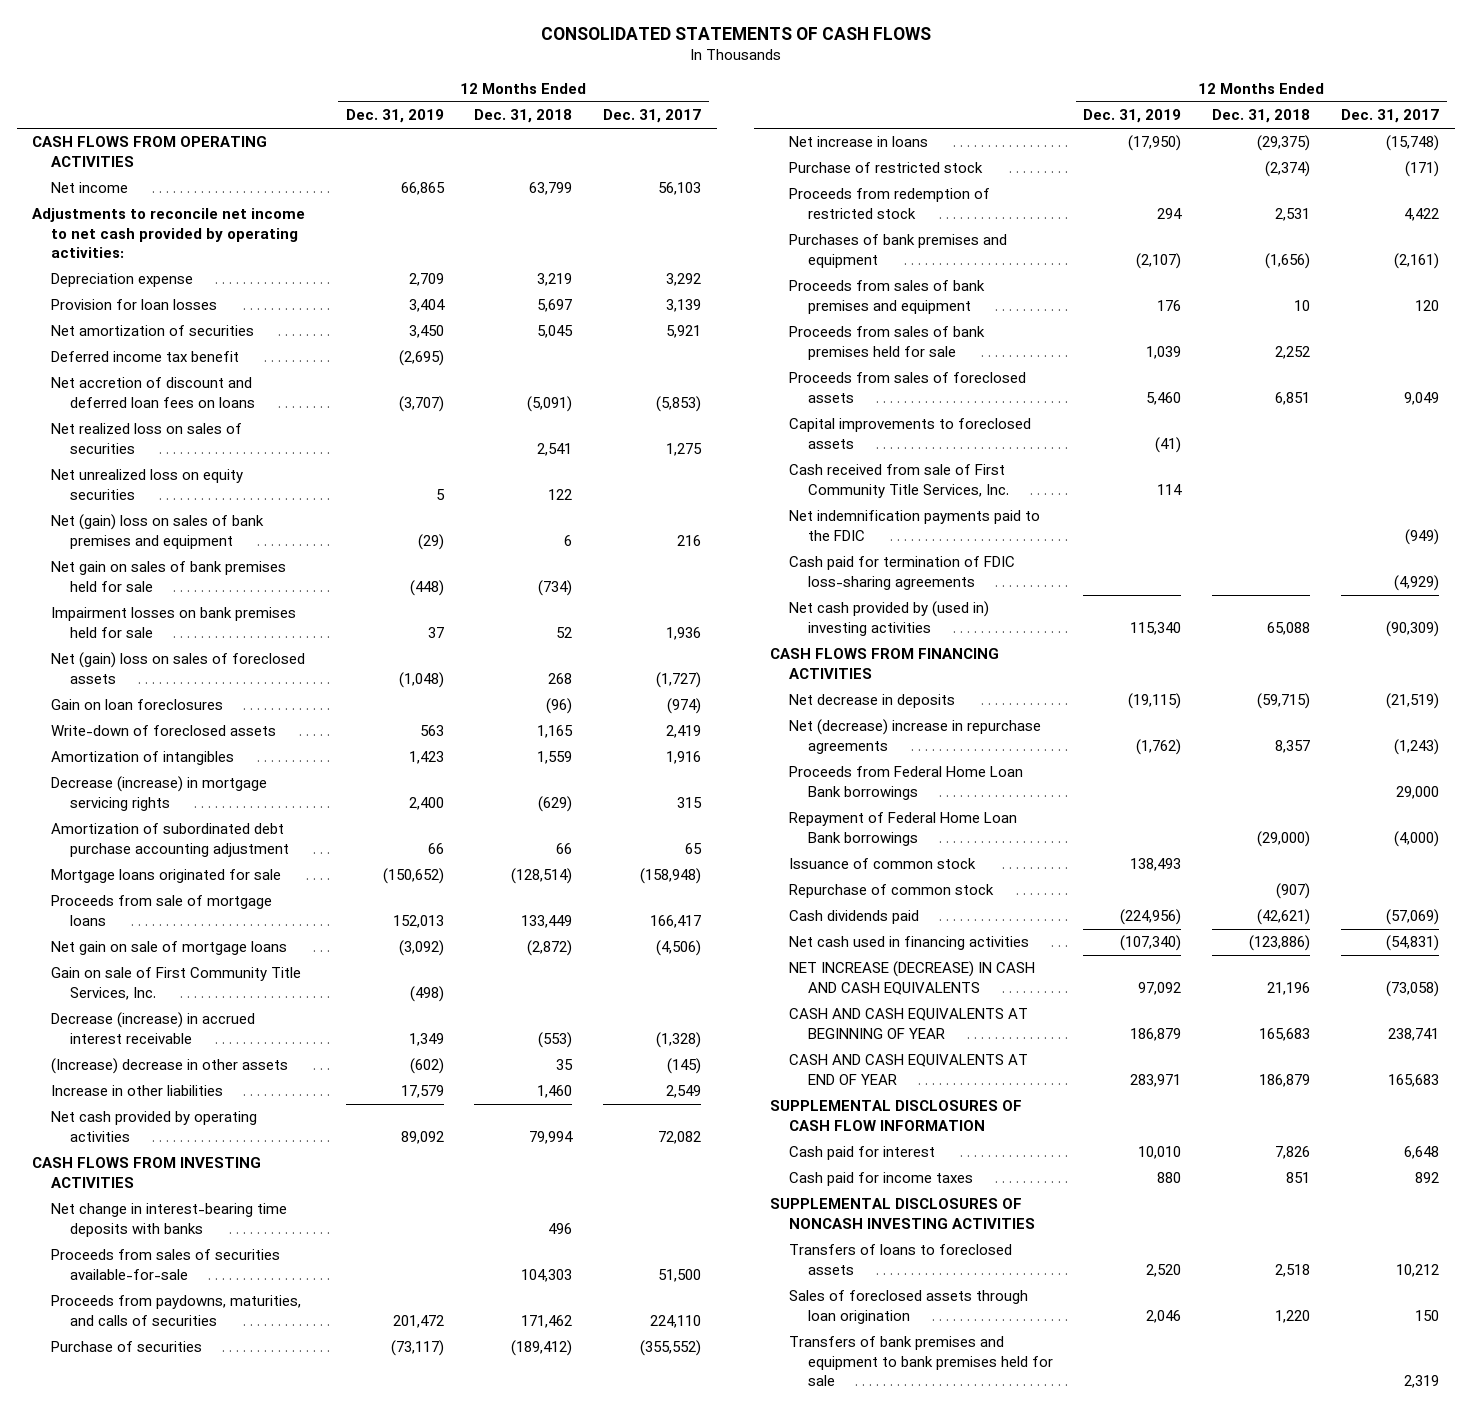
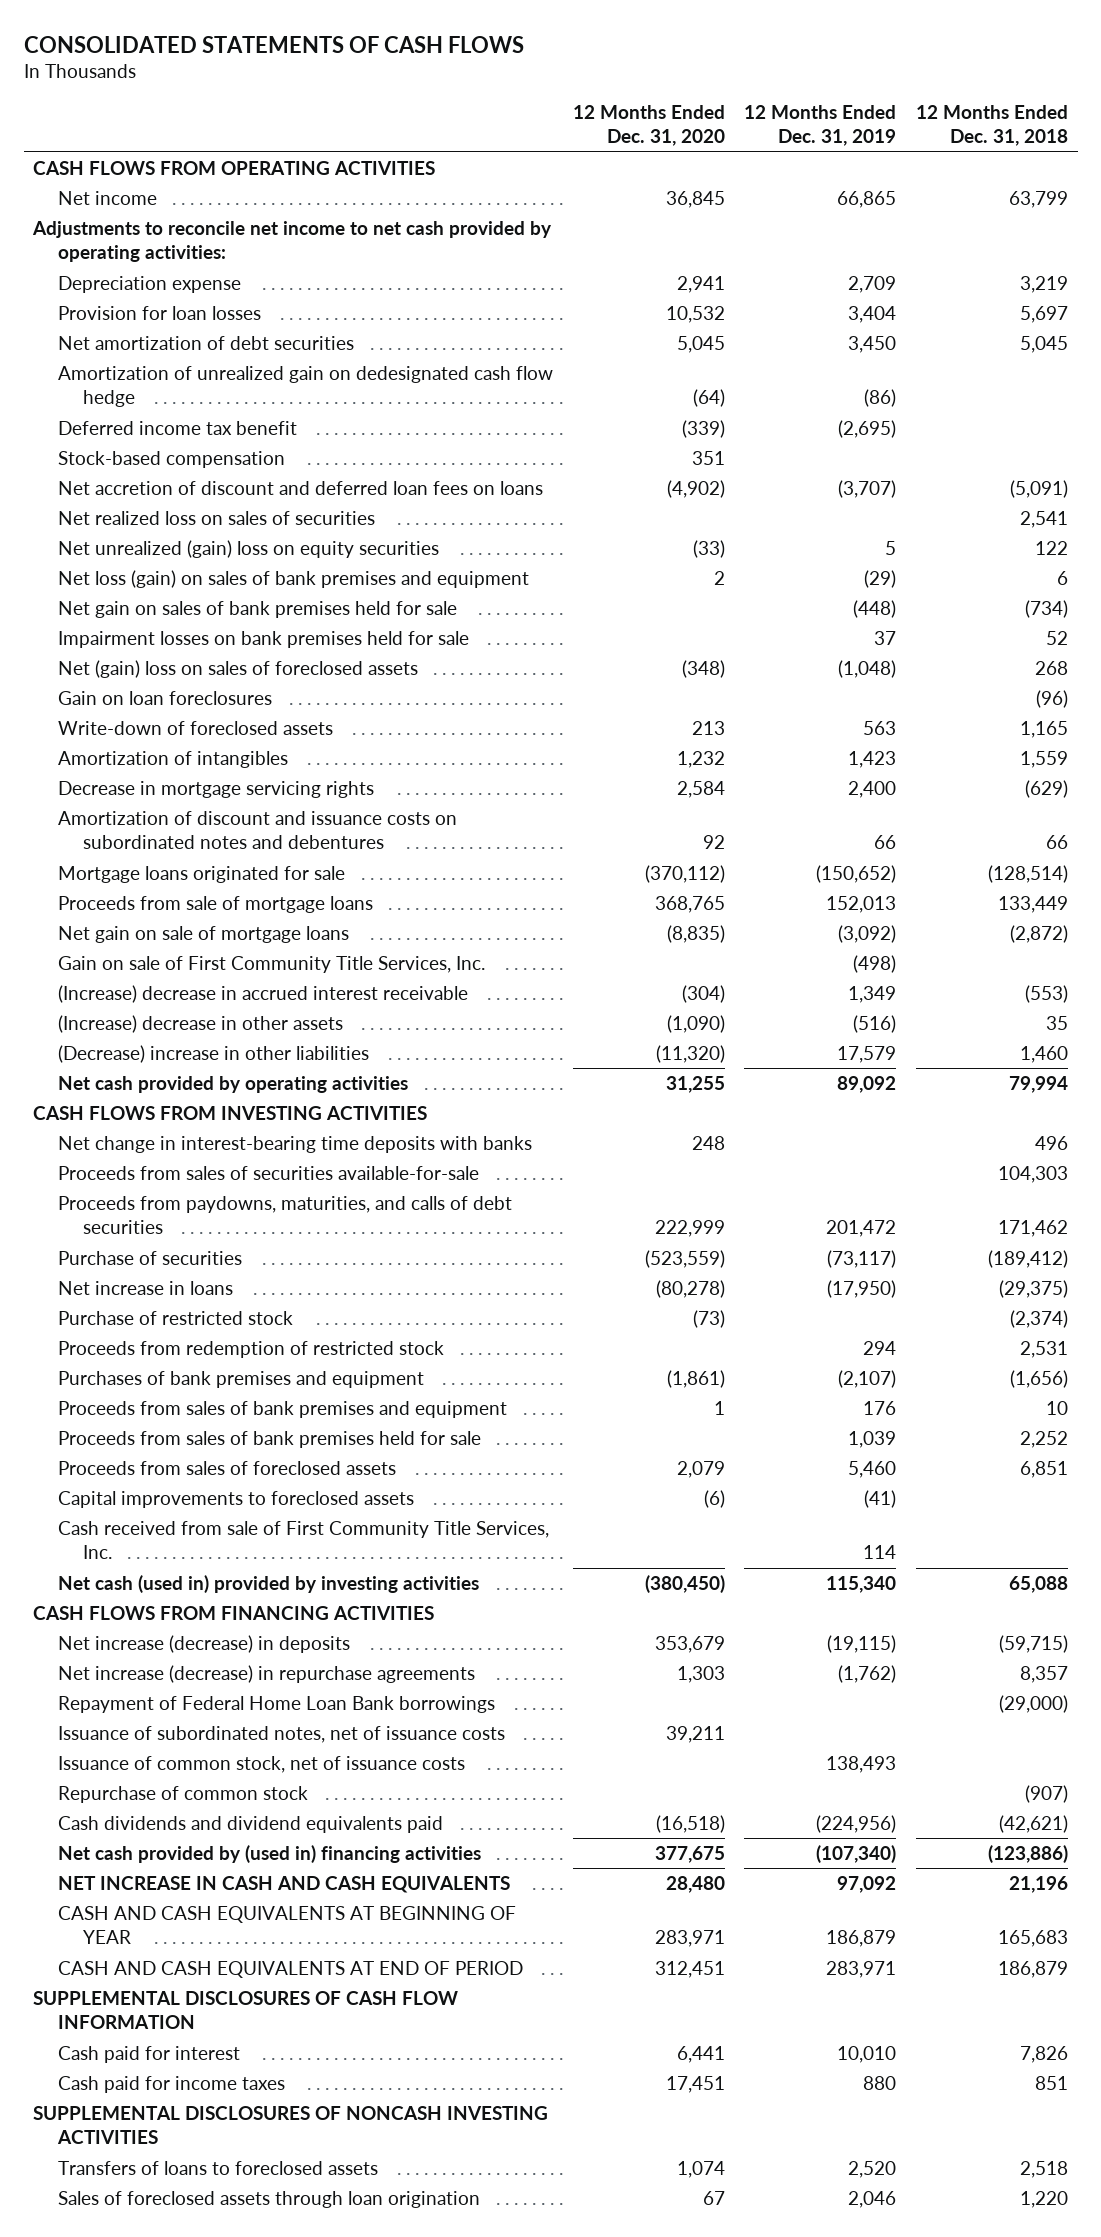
[603,109,702,124] Dec. 31, 2017 -> none
none -> [572,104,725,147] 12 Months Ended Dec. 31, 2020
[50,325,254,337] Net amortization of securities -> [58,336,355,351] Net amortization of debt securities
none -> [58,366,554,408] Amortization of unrealized gain on dedesignated cash flow hedge
none -> [58,451,286,469] Stock-based compensation
[50,469,243,500] Net unrealized loss on equity securities -> [58,540,440,559] Net unrealized (gain) loss on equity securities
[50,514,264,549] Net (gain) loss on sales of bank premises and equipment -> [58,570,530,589] Net loss (gain) on sales of bank premises and equipment
[50,776,267,811] Decrease (increase) in mortgage servicing rights -> [58,781,375,799] Decrease in mortgage servicing rights
[50,823,289,857] Amortization of subordinated debt purchase accounting adjustment -> [58,811,458,850] Amortization of discount and issuance costs on subordinated notes and debentures
[50,1012,255,1044] Decrease (increase) in accrued interest receivable -> [58,985,469,1004] (Increase) decrease in accrued interest receivable
[409,1058,444,1075] (602) -> [853,1015,897,1034] (516)
[50,1085,223,1097] Increase in other liabilities -> [58,1045,370,1064] (Decrease) increase in other liabilities
[50,1295,301,1326] Proceeds from paydowns, maturities, and calls of securities -> [58,1196,513,1235] Proceeds from paydowns, maturities, and calls of debt securities
[788,510,1040,541] Net indemnification payments paid to the FDIC -> none
[788,556,1015,590] Cash paid for termination of FDIC loss-sharing agreements -> none
[788,601,989,636] Net cash provided by (used in) investing activities -> [58,1575,480,1594] Net cash (used in) provided by investing activities
[788,766,1023,800] Proceeds from Federal Home Loan Bank borrowings -> none
[788,694,955,709] Net decrease in deposits -> [58,1635,351,1654] Net increase (decrease) in deposits
[788,719,1041,754] Net (decrease) increase in repurchase agreements -> [58,1665,476,1684] Net increase (decrease) in repurchase agreements
none -> [58,1726,506,1744] Issuance of subordinated notes, net of issuance costs
[788,858,976,870] Issuance of common stock -> [58,1756,466,1774] Issuance of common stock, net of issuance costs
[788,910,919,925] Cash dividends paid -> [58,1816,444,1834] Cash dividends and dividend equivalents paid
[788,936,1029,951] Net cash used in financing activities -> [58,1845,482,1864] Net cash provided by (used in) financing activities
[788,961,1035,995] NET INCREASE (DECREASE) IN CASH AND CASH EQUIVALENTS -> [58,1876,511,1894] NET INCREASE IN CASH AND CASH EQUIVALENTS
[788,1054,1028,1085] CASH AND CASH EQUIVALENTS AT END OF YEAR -> [58,1961,524,1979] CASH AND CASH EQUIVALENTS AT END OF PERIOD
[788,1336,1053,1387] Transfers of bank premises and equipment to bank premises held for sale -> none

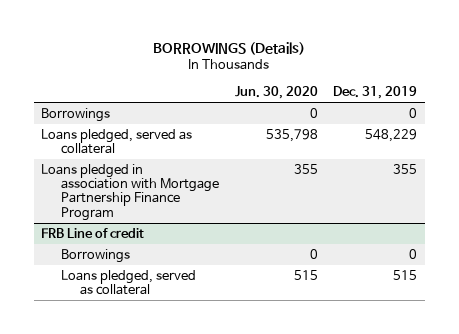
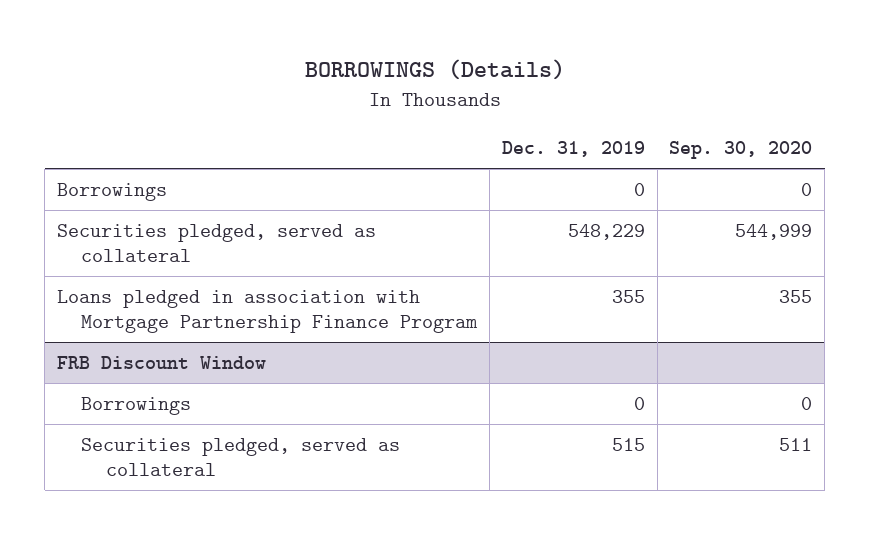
[234,86,318,100] Jun. 30, 2020 -> none
none -> [669,140,813,159] Sep. 30, 2020
[41,128,193,155] Loans pledged, served as collateral -> [56,224,376,263] Securities pledged, served as collateral
[41,227,145,238] FRB Line of credit -> [56,356,266,370] FRB Discount Window
[60,269,196,296] Loans pledged, served as collateral -> [81,438,401,477] Securities pledged, served as collateral

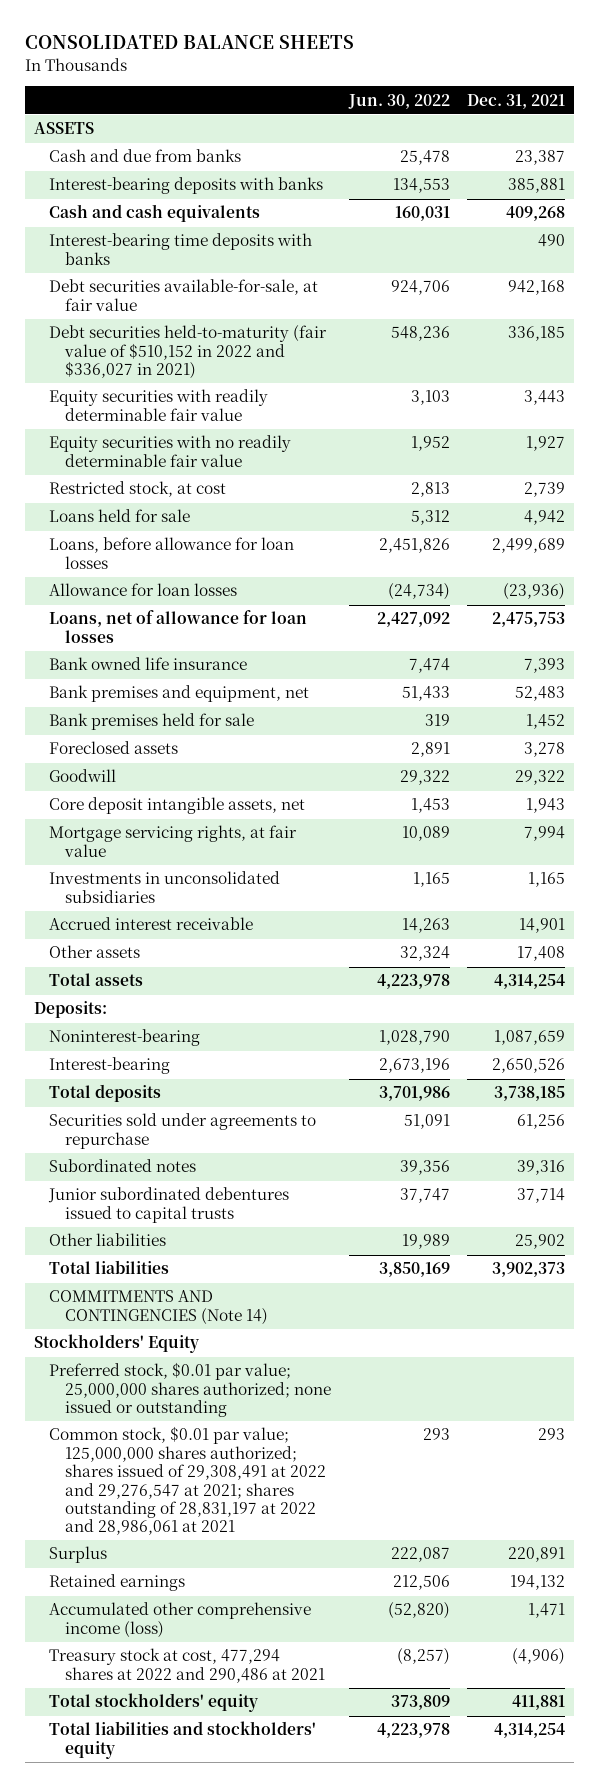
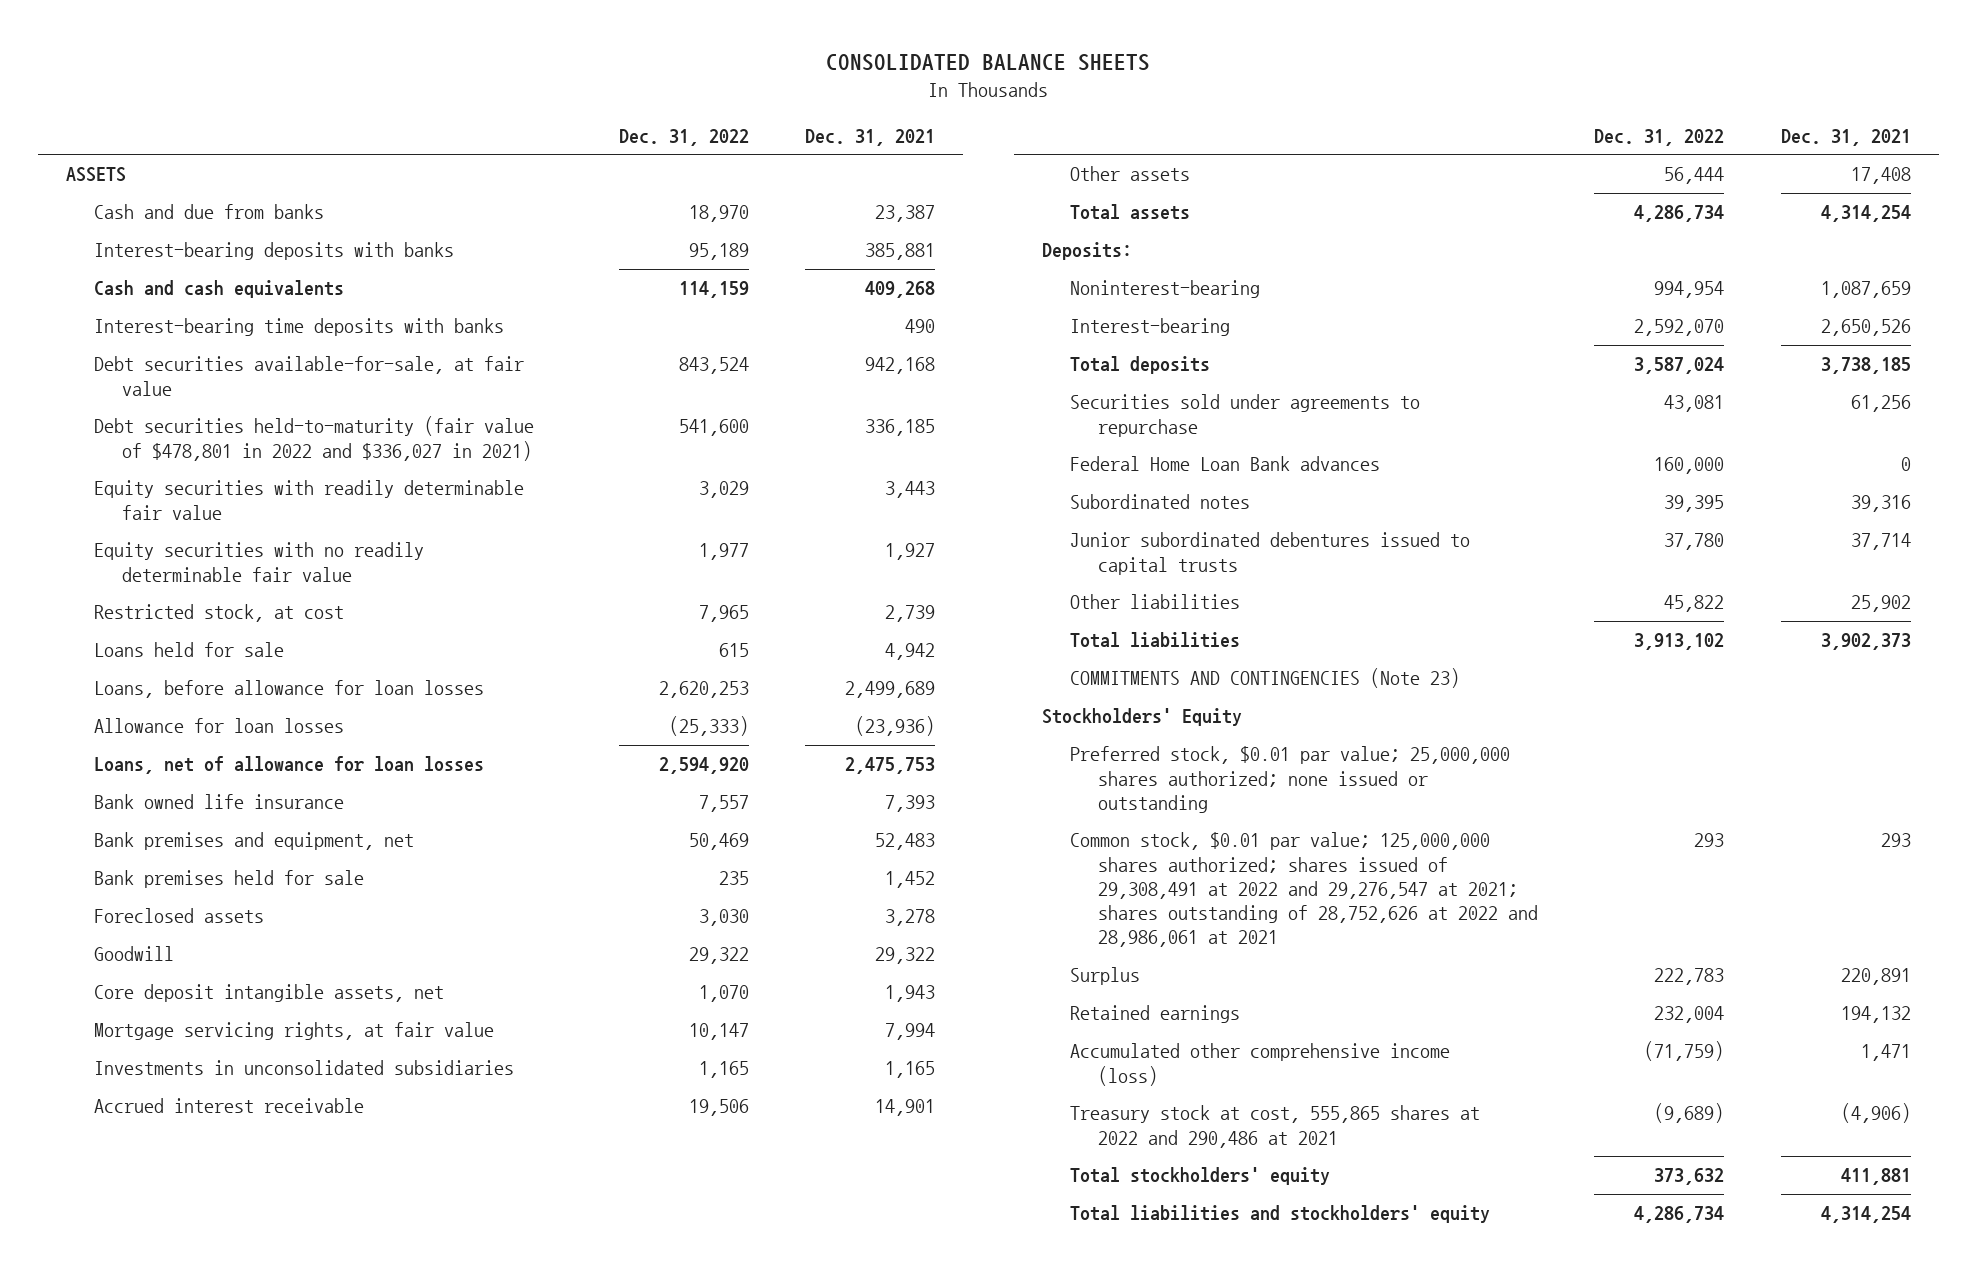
[347,93,450,109] Jun. 30, 2022 -> none
none -> [618,128,749,146] Dec. 31, 2022
[49,325,328,380] Debt securities held-to-maturity (fair value of $510,152 in 2022 and $336,027 in 2021) -> [94,416,535,461] Debt securities held-to-maturity (fair value of $478,801 in 2022 and $336,027 in 2021)
none -> [1069,456,1380,472] Federal Home Loan Bank advances
[49,1290,268,1325] COMMITMENTS AND CONTINGENCIES (Note 14) -> [1069,668,1460,689] COMMITMENTS AND CONTINGENCIES (Note 23)
[49,1426,326,1536] Common stock, $0.01 par value; 125,000,000 shares authorized; shares issued of 29,308,491 at 2022 and 29,276,547 at 2021; shares outstanding of 28,831,197 at 2022 and 28,986,061 at 2021 -> [1069,832,1538,947] Common stock, $0.01 par value; 125,000,000 shares authorized; shares issued of 29,308,491 at 2022 and 29,276,547 at 2021; shares outstanding of 28,752,626 at 2022 and 28,986,061 at 2021
[49,1648,325,1683] Treasury stock at cost, 477,294 shares at 2022 and 290,486 at 2021 -> [1069,1105,1480,1148] Treasury stock at cost, 555,865 shares at 2022 and 290,486 at 2021

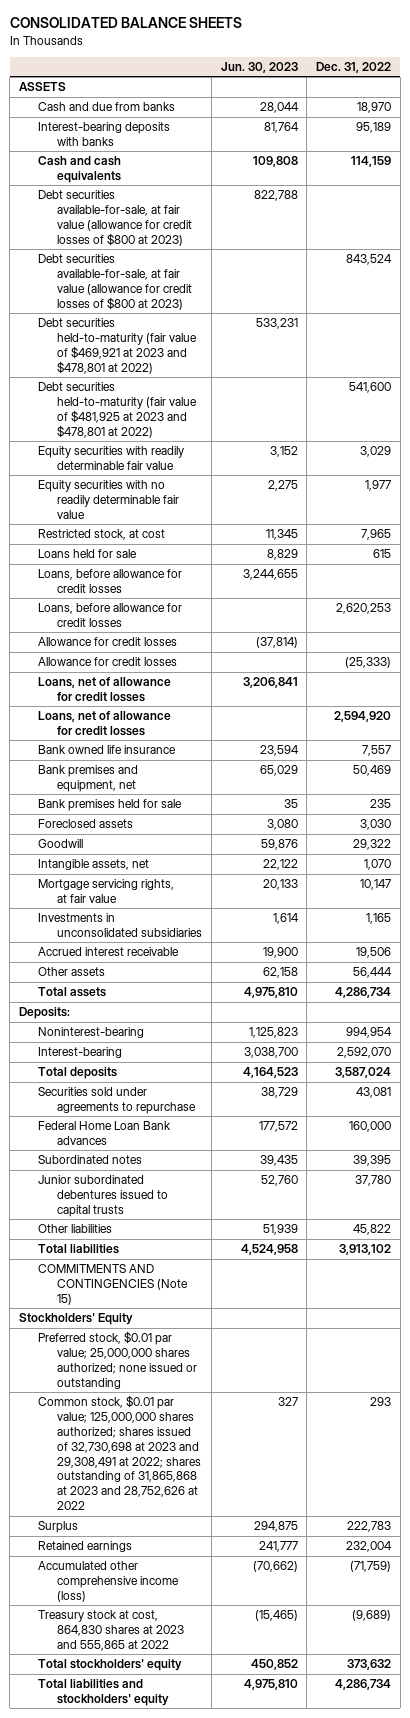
[805,128,936,146] Dec. 31, 2021 -> none
none -> [220,61,298,73] Jun. 30, 2023
[94,318,505,337] Interest-bearing time deposits with banks -> none
none -> [38,190,192,246] Debt securities available-for-sale, at fair value (allowance for credit losses of $800 at 2023)
[94,356,525,396] Debt securities available-for-sale, at fair value -> [38,254,192,310] Debt securities available-for-sale, at fair value (allowance for credit losses of $800 at 2023)
none -> [38,318,197,374] Debt securities held-to-maturity (fair value of $469,921 at 2023 and $478,801 at 2022)
[94,416,535,461] Debt securities held-to-maturity (fair value of $478,801 in 2022 and $336,027 in 2021) -> [38,382,197,438] Debt securities held-to-maturity (fair value of $481,925 at 2023 and $478,801 at 2022)
none -> [38,569,183,594] Loans, before allowance for credit losses
[94,680,485,699] Loans, before allowance for loan losses -> [38,603,183,628] Loans, before allowance for credit losses
none -> [38,637,178,647] Allowance for credit losses
[94,718,345,734] Allowance for loan losses -> [38,657,178,667] Allowance for credit losses
none -> [38,677,172,703] Loans, net of allowance for credit losses
[94,756,485,775] Loans, net of allowance for loan losses -> [38,711,172,737] Loans, net of allowance for credit losses
[94,984,445,1003] Core deposit intangible assets, net -> [38,859,150,871] Intangible assets, net
[1069,668,1460,689] COMMITMENTS AND CONTINGENCIES (Note 23) -> [38,1264,188,1305] COMMITMENTS AND CONTINGENCIES (Note 15)
[1069,832,1538,947] Common stock, $0.01 par value; 125,000,000 shares authorized; shares issued of 29,308,491 at 2022 and 29,276,547 at 2021; shares outstanding of 28,752,626 at 2022 and 28,986,061 at 2021 -> [38,1395,201,1511] Common stock, $0.01 par value; 125,000,000 shares authorized; shares issued of 32,730,698 at 2023 and 29,308,491 at 2022; shares outstanding of 31,865,868 at 2023 and 28,752,626 at 2022
[1069,1105,1480,1148] Treasury stock at cost, 555,865 shares at 2022 and 290,486 at 2021 -> [38,1610,184,1651] Treasury stock at cost, 864,830 shares at 2023 and 555,865 at 2022

